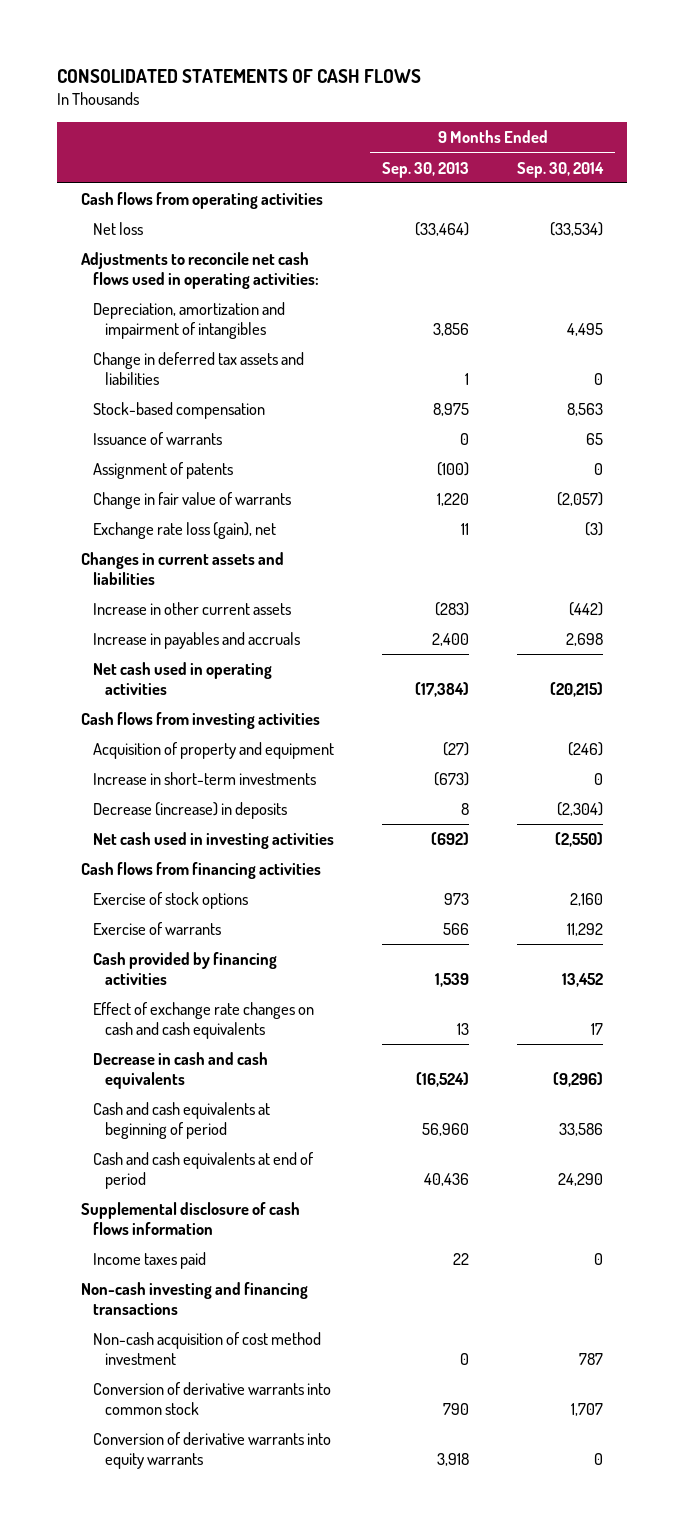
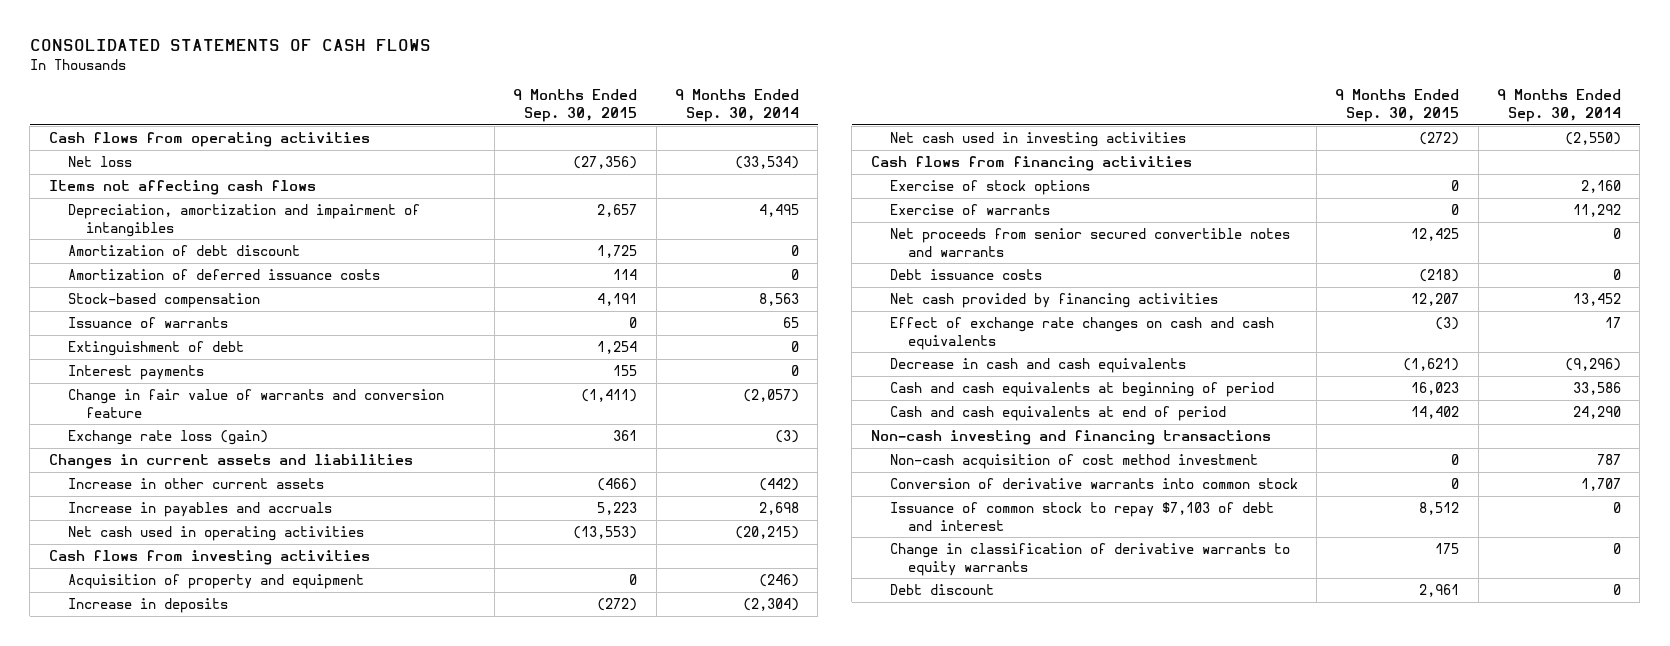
[382,161,470,178] Sep. 30, 2013 -> none
none -> [513,89,638,122] 9 Months Ended Sep. 30, 2015
[80,252,320,289] Adjustments to reconcile net cash flows used in operating activities: -> [48,180,316,196] Items not affecting cash flows
[93,352,305,385] Change in deferred tax assets and liabilities -> none
none -> [67,245,300,257] Amortization of debt discount
none -> [67,269,380,281] Amortization of deferred issuance costs
[93,462,234,480] Assignment of patents -> none
none -> [67,341,244,357] Extinguishment of debt
none -> [67,365,204,381] Interest payments
[93,492,292,510] Change in fair value of warrants -> [67,389,444,418] Change in fair value of warrants and conversion feature
[93,522,277,540] Exchange rate loss (gain), net -> [67,430,268,446] Exchange rate loss (gain)
[93,772,317,786] Increase in short-term investments -> none
[93,802,288,820] Decrease (increase) in deposits -> [67,598,228,614] Increase in deposits
none -> [889,228,1290,257] Net proceeds from senior secured convertible notes and warrants
none -> [889,269,1042,281] Debt issuance costs
[93,952,278,985] Cash provided by financing activities -> [889,293,1218,309] Net cash provided by financing activities
[80,1202,300,1235] Supplemental disclosure of cash flows information -> none
[93,1252,207,1270] Income taxes paid -> none
none -> [889,502,1274,531] Issuance of common stock to repay $7,103 of debt and interest
[93,1432,332,1469] Conversion of derivative warrants into equity warrants -> [889,543,1290,576] Change in classification of derivative warrants to equity warrants
none -> [889,584,994,596] Debt discount

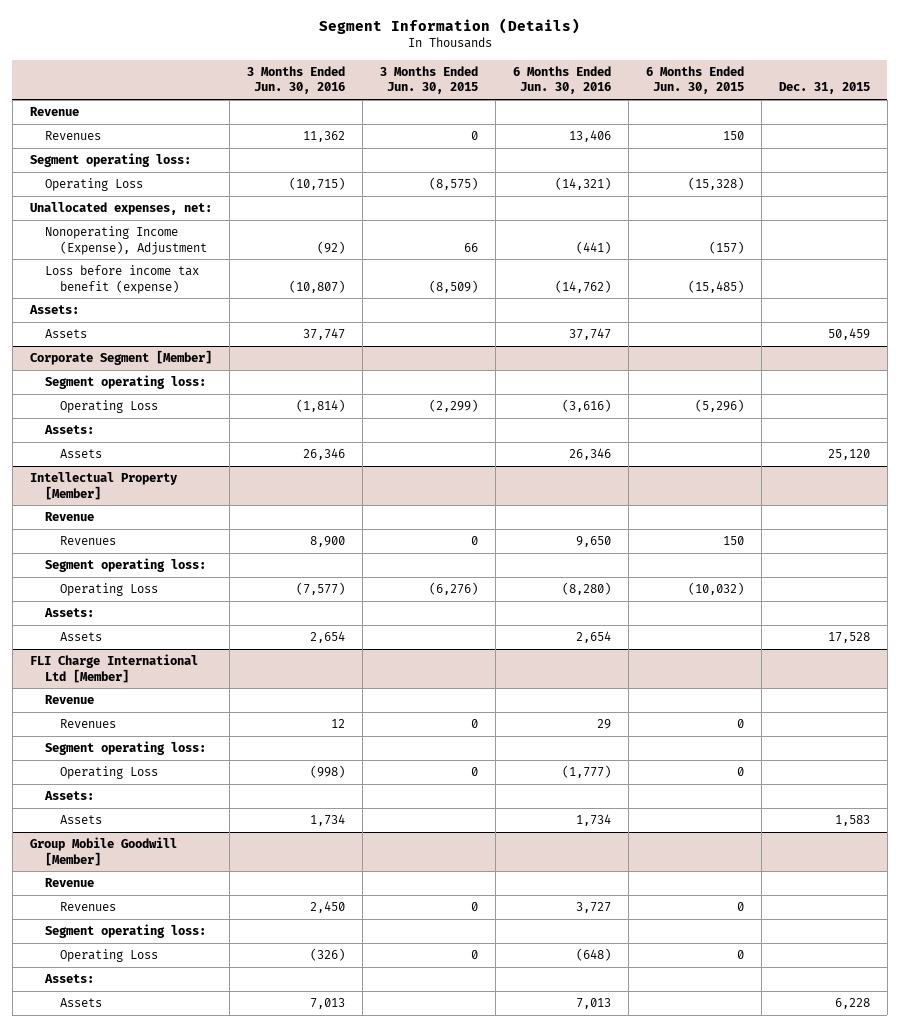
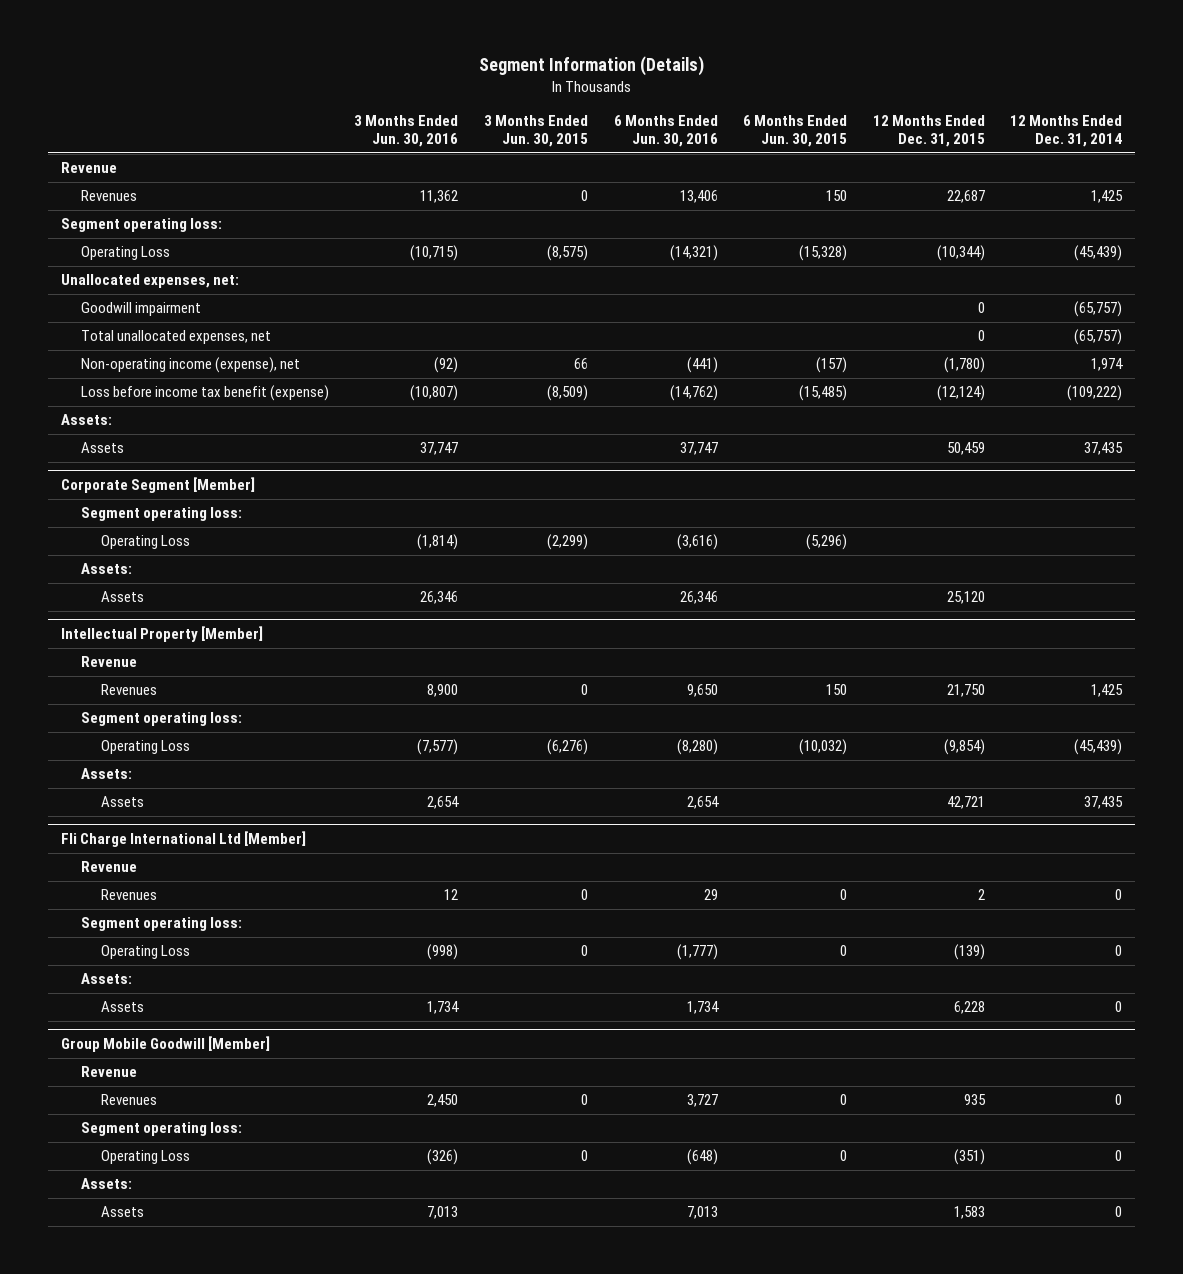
[778,82,870,95] Dec. 31, 2015 -> none
none -> [872,115,985,148] 12 Months Ended Dec. 31, 2015
none -> [1010,115,1123,148] 12 Months Ended Dec. 31, 2014
none -> [80,302,201,317] Goodwill impairment
none -> [80,330,271,345] Total unallocated expenses, net
[44,226,208,255] Nonoperating Income (Expense), Adjustment -> [80,357,300,374] Non-operating income (expense), net
[29,654,198,683] FLI Charge International Ltd [Member] -> [60,831,306,848] Fli Charge International Ltd [Member]

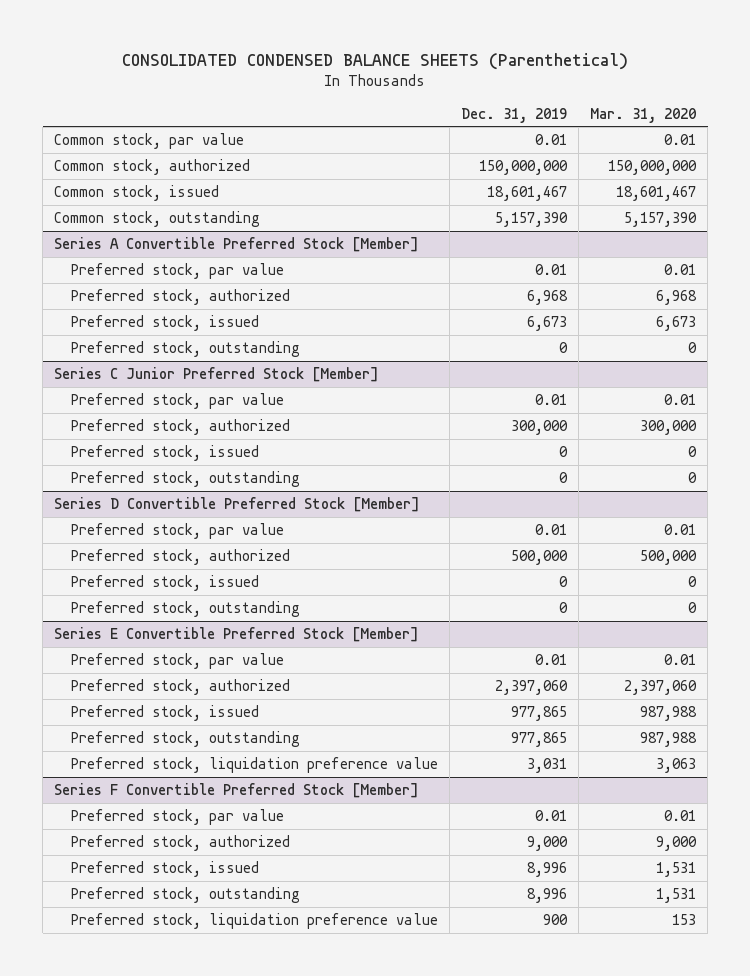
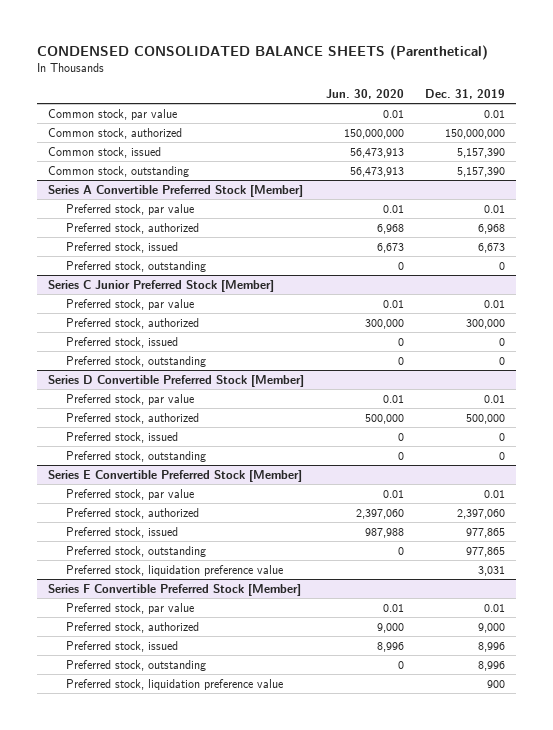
[122,52,629,70] CONSOLIDATED CONDENSED BALANCE SHEETS (Parenthetical) -> [36,44,488,60] CONDENSED CONSOLIDATED BALANCE SHEETS (Parenthetical)
[590,107,697,123] Mar. 31, 2020 -> none
none -> [325,89,404,100] Jun. 30, 2020
[487,185,568,201] 18,601,467 -> [457,147,506,158] 5,157,390

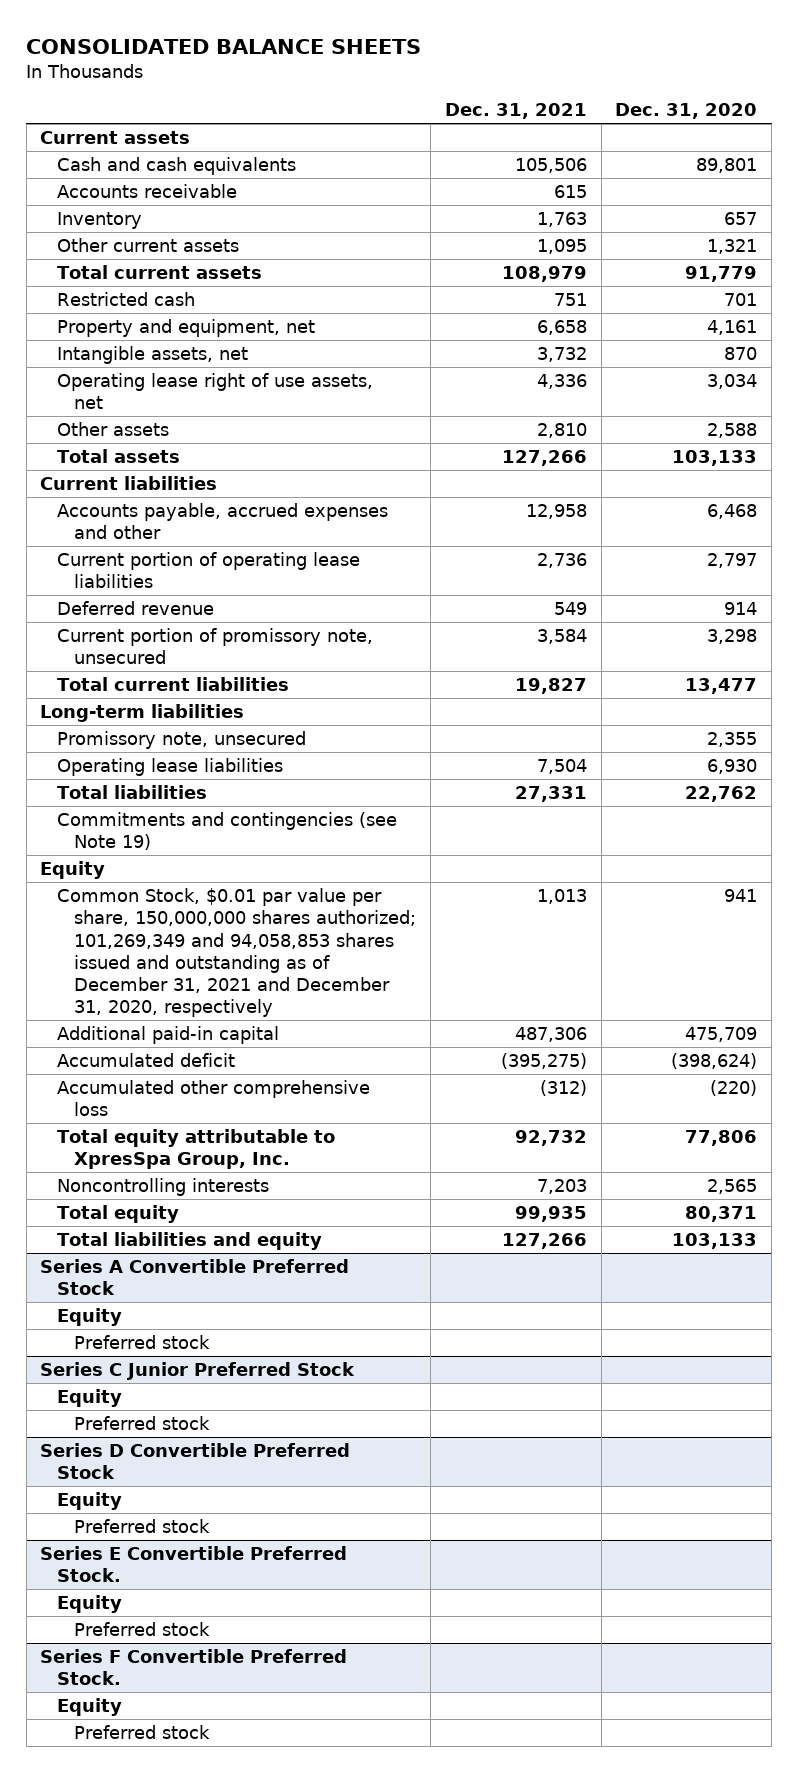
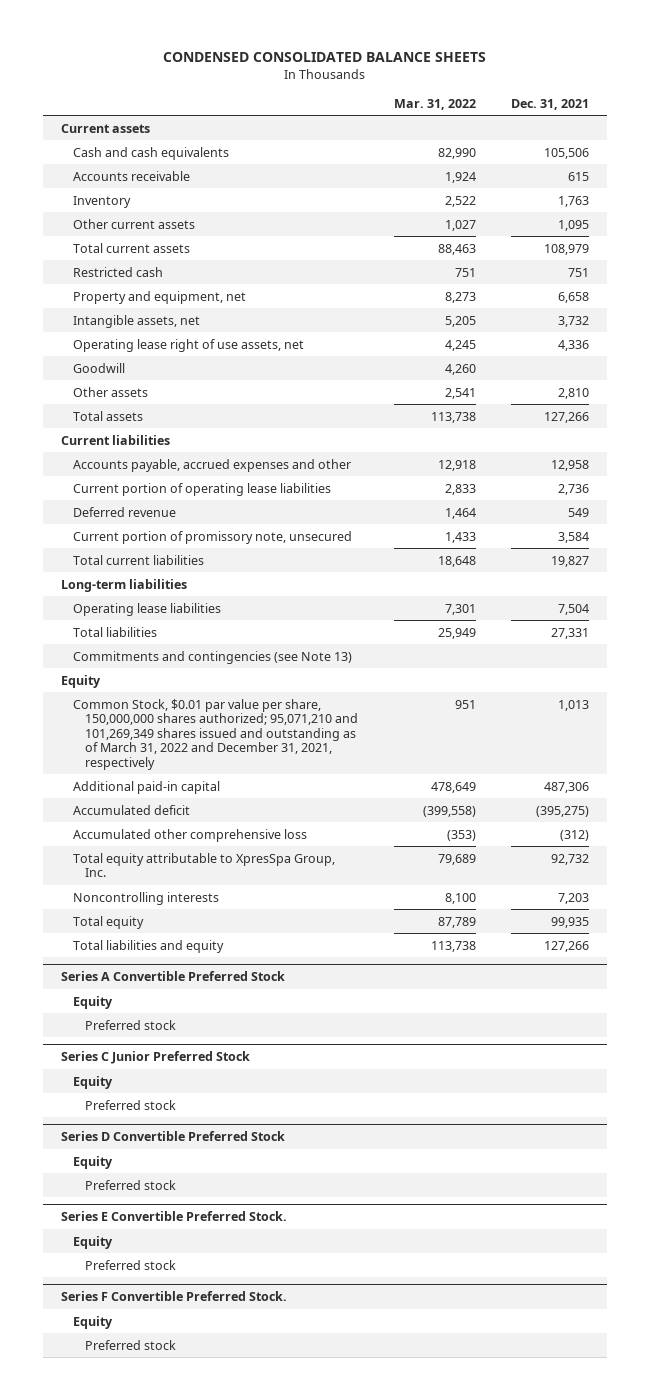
[26,38,422,54] CONSOLIDATED BALANCE SHEETS -> [162,52,486,63] CONDENSED CONSOLIDATED BALANCE SHEETS
[615,103,758,120] Dec. 31, 2020 -> none
none -> [393,98,476,110] Mar. 31, 2022
none -> [72,362,125,373] Goodwill
[57,731,307,750] Promissory note, unsecured -> none
[57,812,398,851] Commitments and contingencies (see Note 19) -> [72,650,352,664] Commitments and contingencies (see Note 13)
[57,888,417,1018] Common Stock, $0.01 par value per share, 150,000,000 shares authorized; 101,269,349 and 94,058,853 shares issued and outstanding as of December 31, 2021 and December 31, 2020, respectively -> [72,698,359,770] Common Stock, $0.01 par value per share, 150,000,000 shares authorized; 95,071,210 and 101,269,349 shares issued and outstanding as of March 31, 2022 and December 31, 2021, respectively

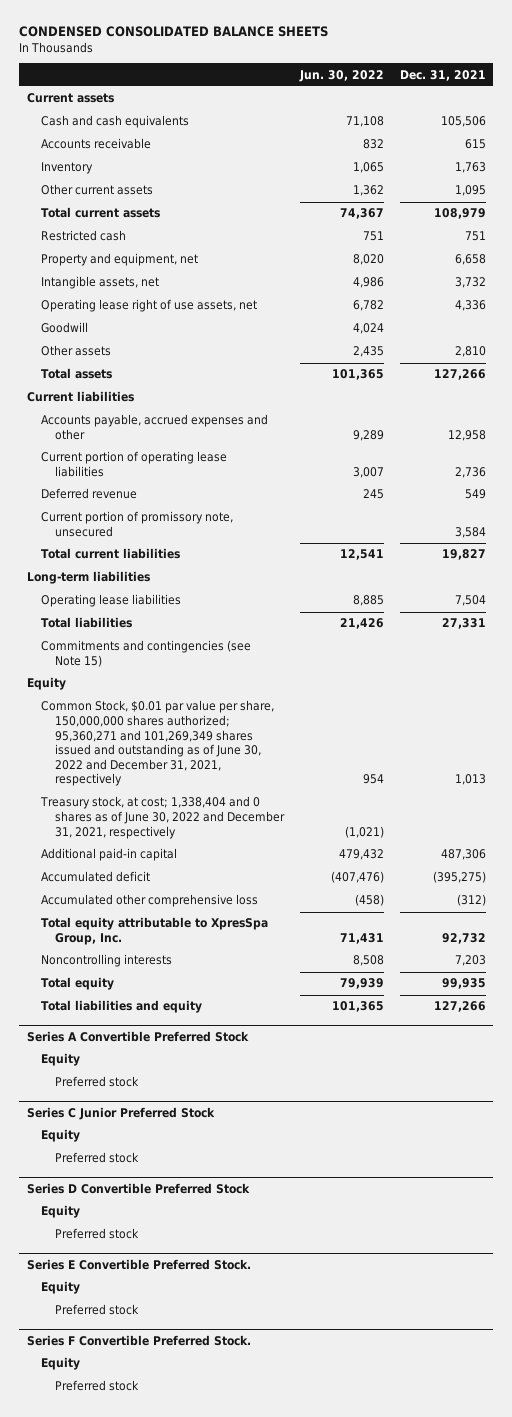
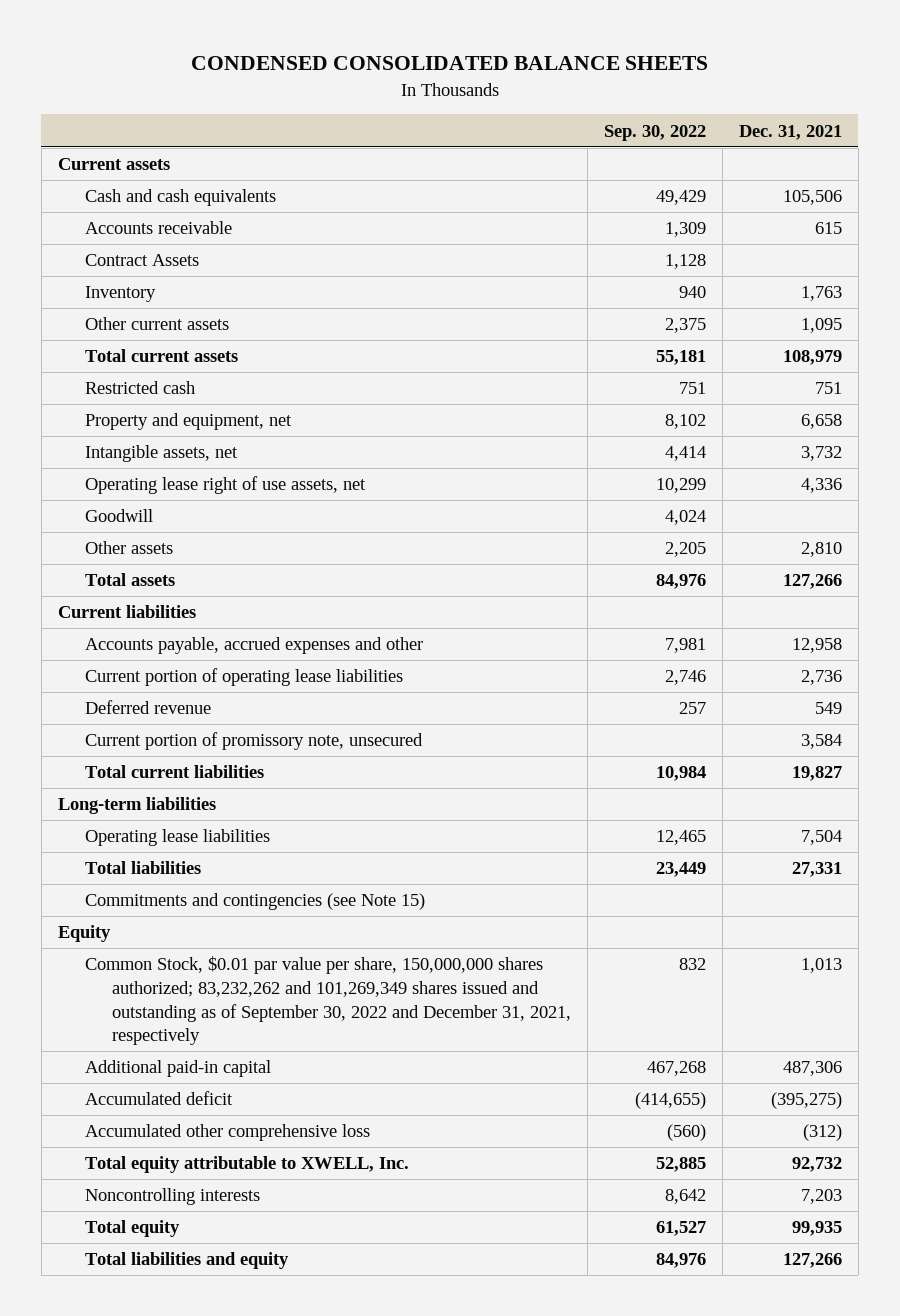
[298,69,384,82] Jun. 30, 2022 -> none
none -> [603,124,706,141] Sep. 30, 2022
none -> [84,254,199,267] Contract Assets
[39,796,286,839] Treasury stock, at cost; 1,338,404 and 0 shares as of June 30, 2022 and December 31, 2021, respectively -> none
[40,700,274,787] Common Stock, $0.01 par value per share, 150,000,000 shares authorized; 95,360,271 and 101,269,349 shares issued and outstanding as of June 30, 2022 and December 31, 2021, respectively -> [84,956,572,1046] Common Stock, $0.01 par value per share, 150,000,000 shares authorized; 83,232,262 and 101,269,349 shares issued and outstanding as of September 30, 2022 and December 31, 2021, respectively
[40,917,268,946] Total equity attributable to XpresSpa Group, Inc. -> [84,1156,409,1174] Total equity attributable to XWELL, Inc.
[26,1030,249,1042] Series A Convertible Preferred Stock -> none
[40,1053,80,1067] Equity -> none
[55,1076,140,1088] Preferred stock -> none
[26,1106,215,1120] Series C Junior Preferred Stock -> none
[40,1129,80,1143] Equity -> none
[55,1152,140,1164] Preferred stock -> none
[26,1182,250,1194] Series D Convertible Preferred Stock -> none
[40,1205,80,1219] Equity -> none
[55,1228,140,1240] Preferred stock -> none
[26,1258,251,1270] Series E Convertible Preferred Stock. -> none
[40,1281,80,1295] Equity -> none
[55,1304,140,1316] Preferred stock -> none
[26,1334,251,1346] Series F Convertible Preferred Stock. -> none
[40,1357,80,1371] Equity -> none
[55,1380,140,1392] Preferred stock -> none

